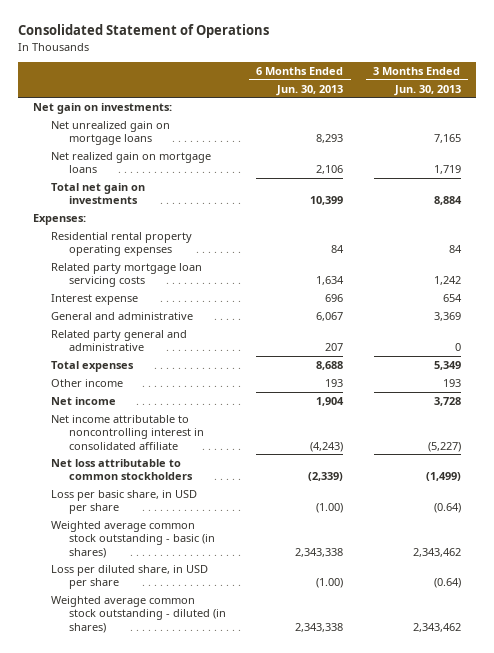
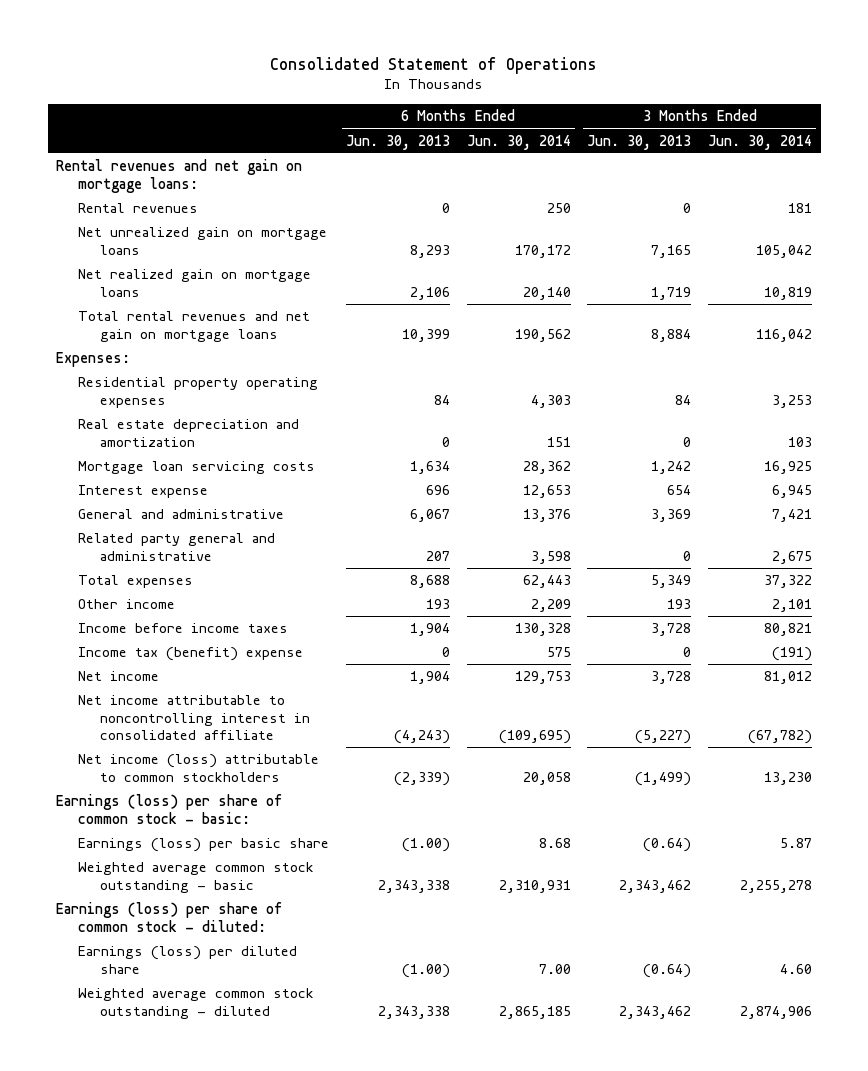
none -> [466,134,571,150] Jun. 30, 2014
none -> [708,134,813,150] Jun. 30, 2014
[33,102,173,114] Net gain on investments: -> [56,159,303,193] Rental revenues and net gain on mortgage loans:
none -> [78,203,199,214] Rental revenues
[51,182,146,205] Total net gain on investments -> [78,311,311,342] Total rental revenues and net gain on mortgage loans
[51,231,193,257] Residential rental property operating expenses -> [78,377,319,408] Residential property operating expenses
none -> [78,419,300,447] Real estate depreciation and amortization
[51,262,203,288] Related party mortgage loan servicing costs -> [78,461,316,475] Mortgage loan servicing costs
none -> [78,623,289,634] Income before income taxes
none -> [78,647,304,662] Income tax (benefit) expense
[51,458,193,481] Net loss attributable to common stockholders -> [78,754,320,782] Net income (loss) attributable to common stockholders
none -> [56,794,283,824] Earnings (loss) per share of common stock - basic:
[51,489,198,515] Loss per basic share, in USD per share -> [78,838,330,853] Earnings (loss) per basic share
[51,520,215,558] Weighted average common stock outstanding - basic (in shares) -> [78,862,315,893] Weighted average common stock outstanding - basic
none -> [56,902,283,932] Earnings (loss) per share of common stock - diluted:
[51,564,209,590] Loss per diluted share, in USD per share -> [78,946,298,974] Earnings (loss) per diluted share
[51,595,226,633] Weighted average common stock outstanding - diluted (in shares) -> [78,988,315,1019] Weighted average common stock outstanding - diluted

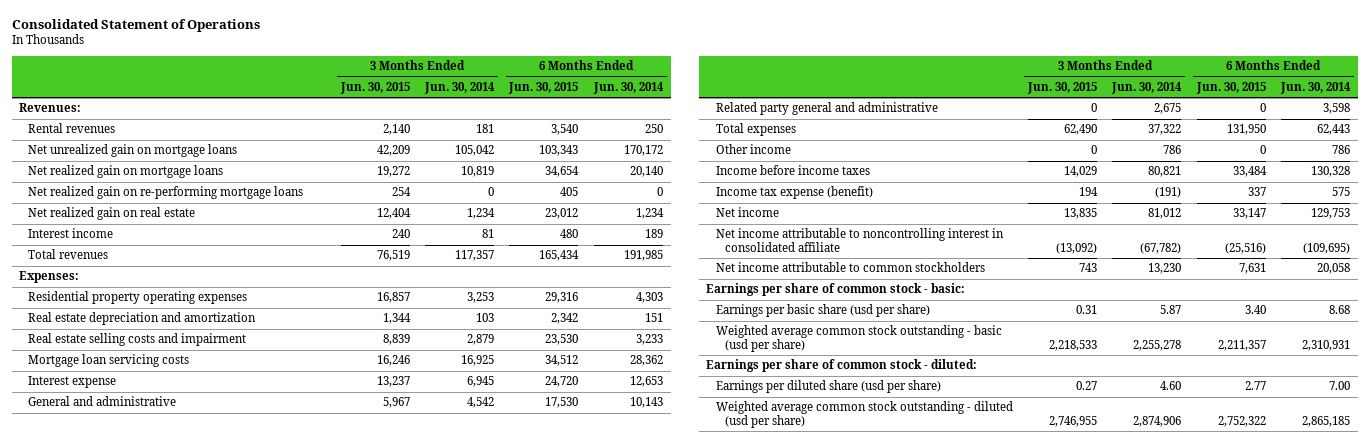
[345,134,450,150] Jun. 30, 2013 -> none
[587,134,692,150] Jun. 30, 2013 -> none
none -> [339,81,410,94] Jun. 30, 2015
none -> [508,81,579,94] Jun. 30, 2015
[56,159,303,193] Rental revenues and net gain on mortgage loans: -> [19,103,82,113] Revenues:
none -> [28,186,304,200] Net realized gain on re-performing mortgage loans
none -> [28,207,196,221] Net realized gain on real estate
none -> [28,228,114,239] Interest income
[78,311,311,342] Total rental revenues and net gain on mortgage loans -> [28,249,109,260] Total revenues
[514,328,571,342] 190,562 -> [623,250,663,262] 191,985
[756,328,813,342] 116,042 -> [455,250,495,262] 117,357
none -> [28,333,247,347] Real estate selling costs and impairment
[522,509,571,523] 13,376 -> [629,397,663,409] 10,143
[772,509,813,523] 7,421 -> [467,397,495,409] 4,542
[530,599,571,613] 2,209 -> [1331,145,1350,155] 786
[772,599,813,613] 2,101 -> [1163,145,1182,155] 786
[78,647,304,662] Income tax (benefit) expense -> [715,186,873,200] Income tax expense (benefit)
[78,754,320,782] Net income (loss) attributable to common stockholders -> [715,262,985,273] Net income attributable to common stockholders
[56,794,283,824] Earnings (loss) per share of common stock - basic: -> [706,283,966,297] Earnings per share of common stock - basic:
[78,838,330,853] Earnings (loss) per basic share -> [715,304,930,318] Earnings per basic share (usd per share)
[78,862,315,893] Weighted average common stock outstanding - basic -> [715,325,1002,352] Weighted average common stock outstanding - basic (usd per share)
[56,902,283,932] Earnings (loss) per share of common stock - diluted: -> [706,359,978,373] Earnings per share of common stock - diluted:
[78,946,298,974] Earnings (loss) per diluted share -> [715,380,941,394] Earnings per diluted share (usd per share)
[78,988,315,1019] Weighted average common stock outstanding - diluted -> [715,401,1013,428] Weighted average common stock outstanding - diluted (usd per share)

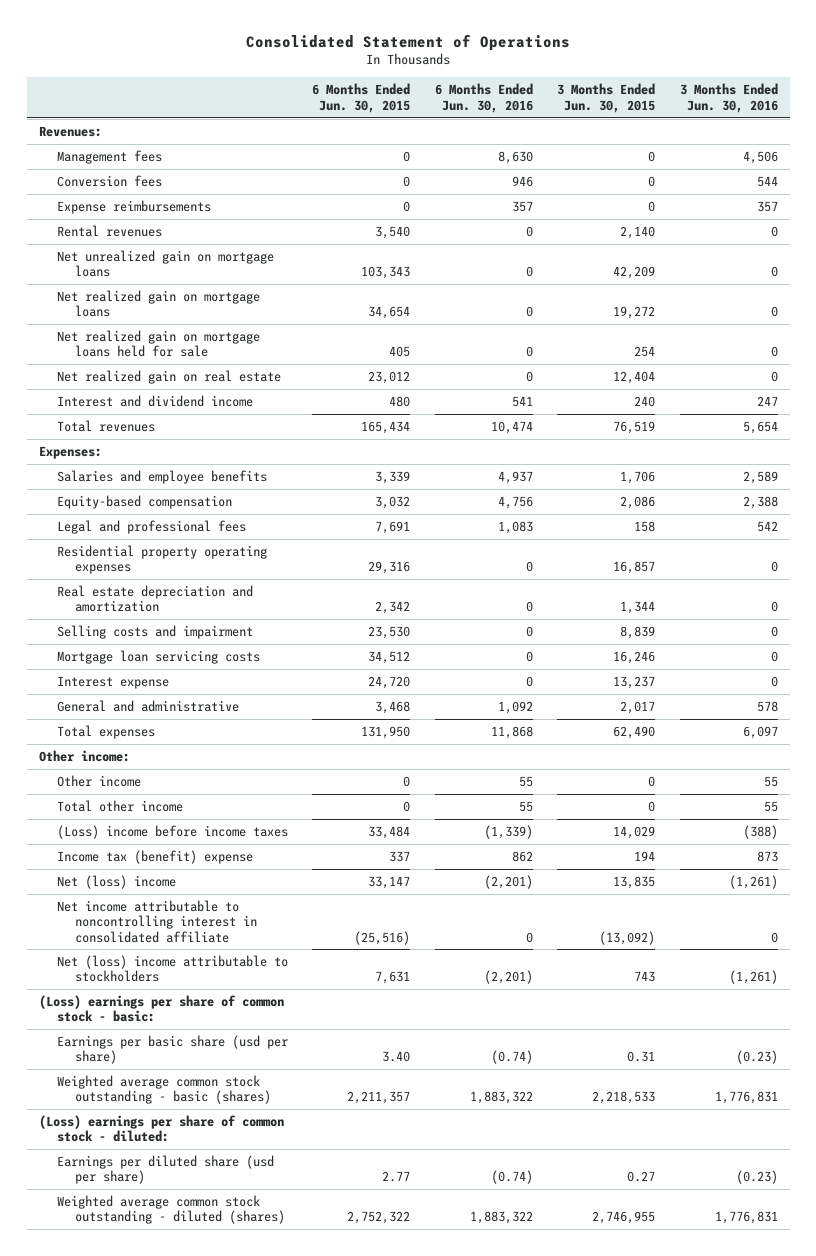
[424,81,496,94] Jun. 30, 2014 -> none
[592,81,664,94] Jun. 30, 2014 -> none
none -> [434,83,533,113] 6 Months Ended Jun. 30, 2016
none -> [679,83,778,113] 3 Months Ended Jun. 30, 2016
none -> [56,149,162,164] Management fees
none -> [56,174,162,187] Conversion fees
none -> [56,199,211,214] Expense reimbursements
[28,186,304,200] Net realized gain on re-performing mortgage loans -> [56,329,260,358] Net realized gain on mortgage loans held for sale
[28,228,114,239] Interest income -> [56,394,253,407] Interest and dividend income
none -> [56,469,267,484] Salaries and employee benefits
none -> [56,494,232,509] Equity-based compensation
none -> [56,519,246,534] Legal and professional fees
[28,333,247,347] Real estate selling costs and impairment -> [56,624,253,639] Selling costs and impairment
[715,102,938,116] Related party general and administrative -> none
[382,397,410,409] 5,967 -> [620,700,656,714] 2,017
[545,397,579,409] 17,530 -> [375,700,411,714] 3,468
none -> [38,749,130,762] Other income:
none -> [56,799,183,812] Total other income
[715,165,870,176] Income before income taxes -> [56,824,288,839] (Loss) income before income taxes
[715,186,873,200] Income tax expense (benefit) -> [56,849,253,864] Income tax (benefit) expense
[715,207,779,218] Net income -> [56,874,176,889] Net (loss) income
[715,262,985,273] Net income attributable to common stockholders -> [56,954,288,983] Net (loss) income attributable to stockholders
[706,283,966,297] Earnings per share of common stock - basic: -> [38,994,284,1023] (Loss) earnings per share of common stock - basic:
[715,325,1002,352] Weighted average common stock outstanding - basic (usd per share) -> [56,1074,272,1105] Weighted average common stock outstanding - basic (shares)
[706,359,978,373] Earnings per share of common stock - diluted: -> [38,1114,284,1143] (Loss) earnings per share of common stock - diluted:
[715,401,1013,428] Weighted average common stock outstanding - diluted (usd per share) -> [56,1194,286,1225] Weighted average common stock outstanding - diluted (shares)

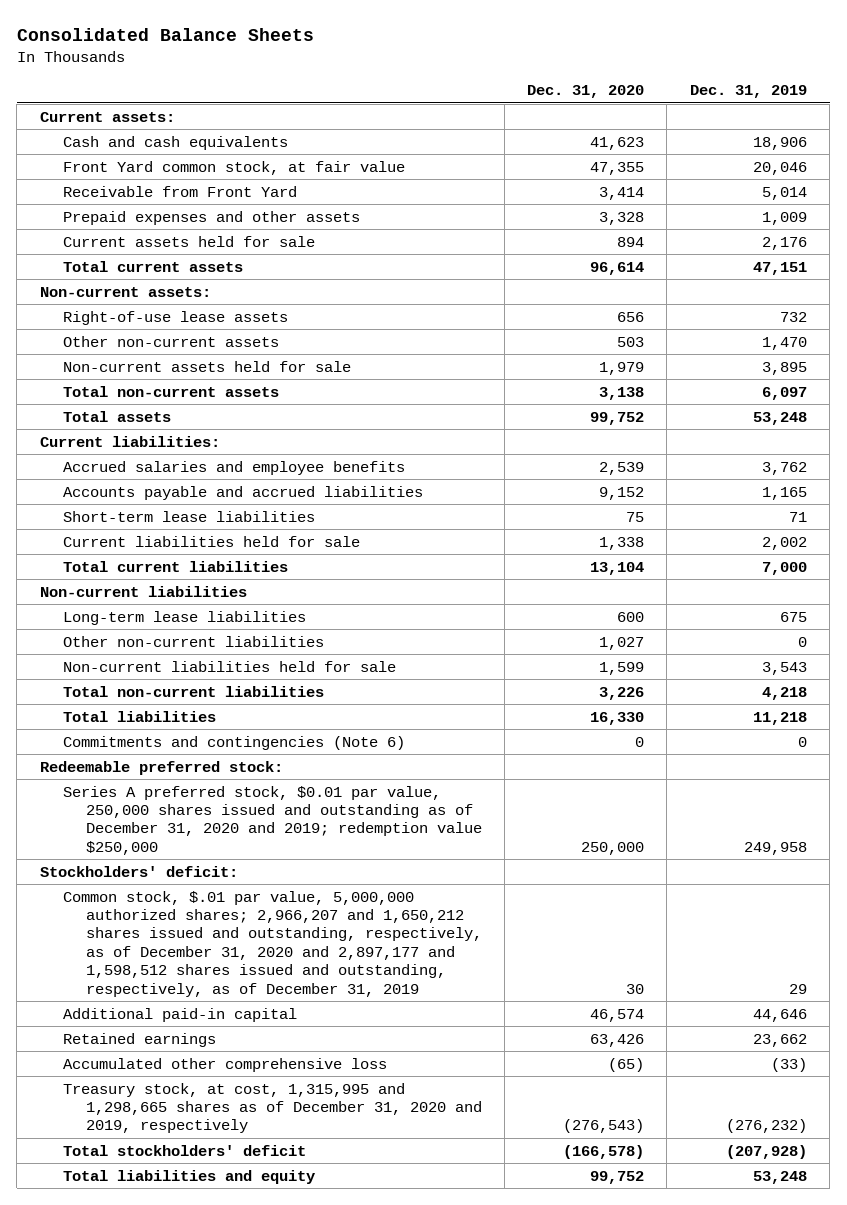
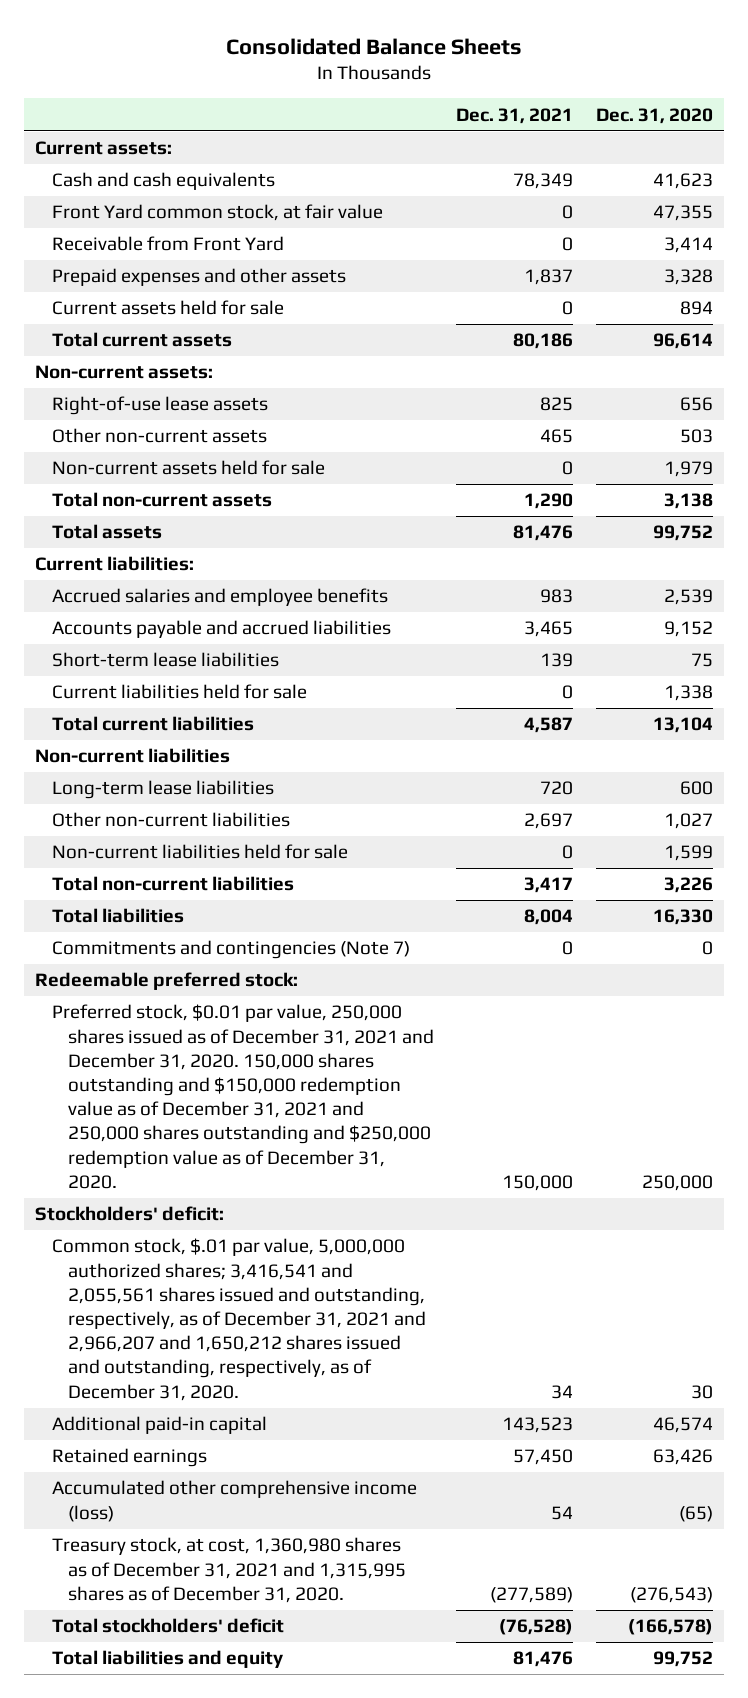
[689,85,807,99] Dec. 31, 2019 -> none
none -> [456,107,574,124] Dec. 31, 2021
[62,735,405,750] Commitments and contingencies (Note 6) -> [51,940,410,960] Commitments and contingencies (Note 7)
[62,785,482,855] Series A preferred stock, $0.01 par value, 250,000 shares issued and outstanding as of December 31, 2020 and 2019; redemption value $250,000 -> [51,1004,434,1189] Preferred stock, $0.01 par value, 250,000 shares issued as of December 31, 2021 and December 31, 2020. 150,000 shares outstanding and $150,000 redemption value as of December 31, 2021 and 250,000 shares outstanding and $250,000 redemption value as of December 31, 2020.
[62,890,482,997] Common stock, $.01 par value, 5,000,000 authorized shares; 2,966,207 and 1,650,212 shares issued and outstanding, respectively, as of December 31, 2020 and 2,897,177 and 1,598,512 shares issued and outstanding, respectively, as of December 31, 2019 -> [51,1238,426,1401] Common stock, $.01 par value, 5,000,000 authorized shares; 3,416,541 and 2,055,561 shares issued and outstanding, respectively, as of December 31, 2021 and 2,966,207 and 1,650,212 shares issued and outstanding, respectively, as of December 31, 2020.
[62,1057,387,1072] Accumulated other comprehensive loss -> [51,1480,417,1522] Accumulated other comprehensive income (loss)
[62,1082,482,1134] Treasury stock, at cost, 1,315,995 and 1,298,665 shares as of December 31, 2020 and 2019, respectively -> [51,1537,406,1603] Treasury stock, at cost, 1,360,980 shares as of December 31, 2021 and 1,315,995 shares as of December 31, 2020.

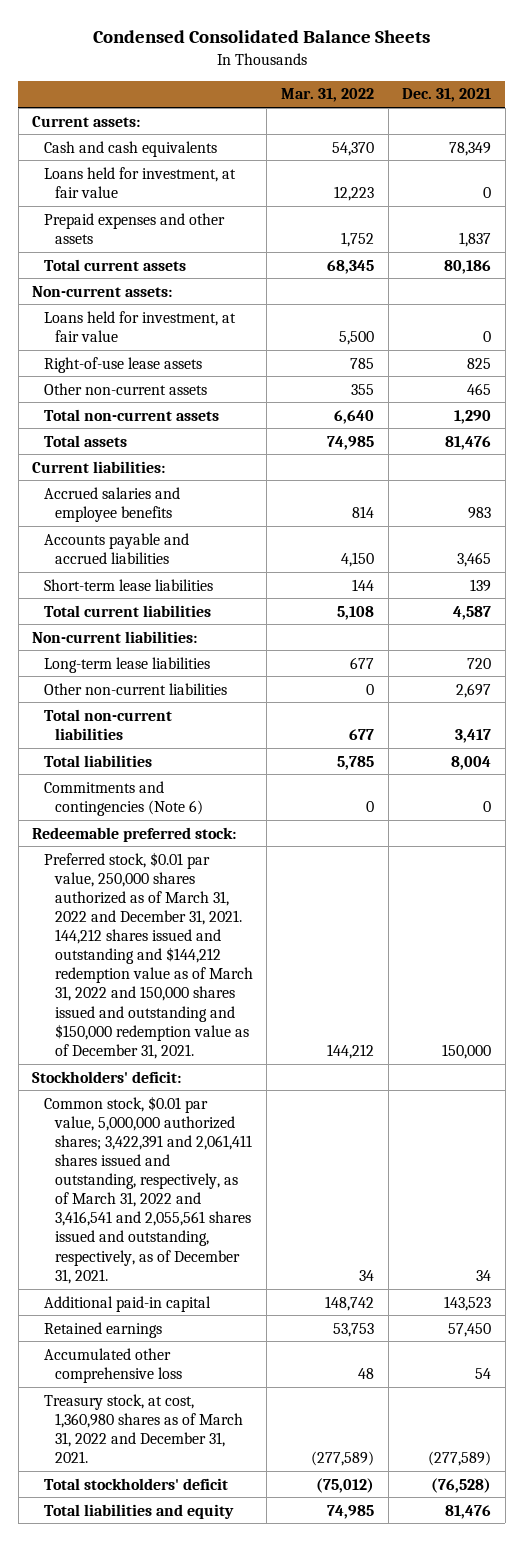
[226,37,523,55] Consolidated Balance Sheets -> [92,30,430,44] Condensed Consolidated Balance Sheets
[596,107,714,124] Dec. 31, 2020 -> none
none -> [280,88,374,103] Mar. 31, 2022
[51,204,383,222] Front Yard common stock, at fair value -> none
[51,236,284,252] Receivable from Front Yard -> none
none -> [43,166,236,198] Loans held for investment, at fair value
[51,300,284,316] Current assets held for sale -> none
none -> [43,310,236,342] Loans held for investment, at fair value
[51,460,325,476] Non-current assets held for sale -> none
[51,684,307,700] Current liabilities held for sale -> none
[35,748,231,764] Non-current liabilities -> [32,630,198,643] Non-current liabilities:
[51,844,348,860] Non-current liabilities held for sale -> none
[51,940,410,960] Commitments and contingencies (Note 7) -> [43,780,203,816] Commitments and contingencies (Note 6)
[51,1004,434,1189] Preferred stock, $0.01 par value, 250,000 shares issued as of December 31, 2021 and December 31, 2020. 150,000 shares outstanding and $150,000 redemption value as of December 31, 2021 and 250,000 shares outstanding and $250,000 redemption value as of December 31, 2020. -> [43,851,253,1059] Preferred stock, $0.01 par value, 250,000 shares authorized as of March 31, 2022 and December 31, 2021. 144,212 shares issued and outstanding and $144,212 redemption value as of March 31, 2022 and 150,000 shares issued and outstanding and $150,000 redemption value as of December 31, 2021.
[51,1238,426,1401] Common stock, $.01 par value, 5,000,000 authorized shares; 3,416,541 and 2,055,561 shares issued and outstanding, respectively, as of December 31, 2021 and 2,966,207 and 1,650,212 shares issued and outstanding, respectively, as of December 31, 2020. -> [43,1095,252,1284] Common stock, $0.01 par value, 5,000,000 authorized shares; 3,422,391 and 2,061,411 shares issued and outstanding, respectively, as of March 31, 2022 and 3,416,541 and 2,055,561 shares issued and outstanding, respectively, as of December 31, 2021.
[51,1480,417,1522] Accumulated other comprehensive income (loss) -> [43,1347,182,1383] Accumulated other comprehensive loss
[51,1537,406,1603] Treasury stock, at cost, 1,360,980 shares as of December 31, 2021 and 1,315,995 shares as of December 31, 2020. -> [43,1393,243,1464] Treasury stock, at cost, 1,360,980 shares as of March 31, 2022 and December 31, 2021.

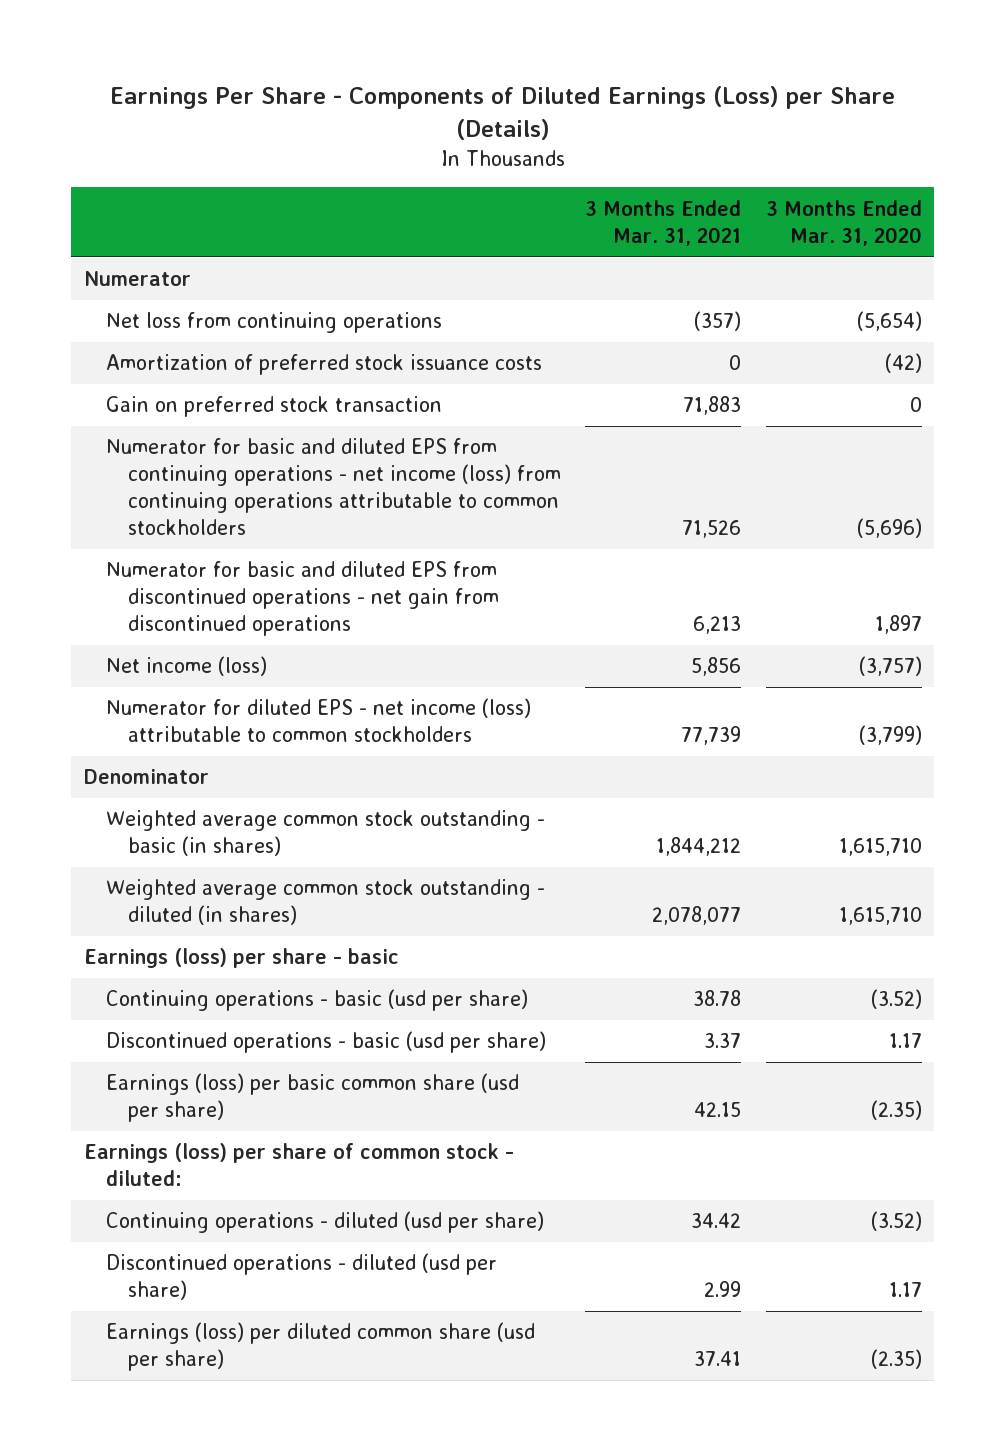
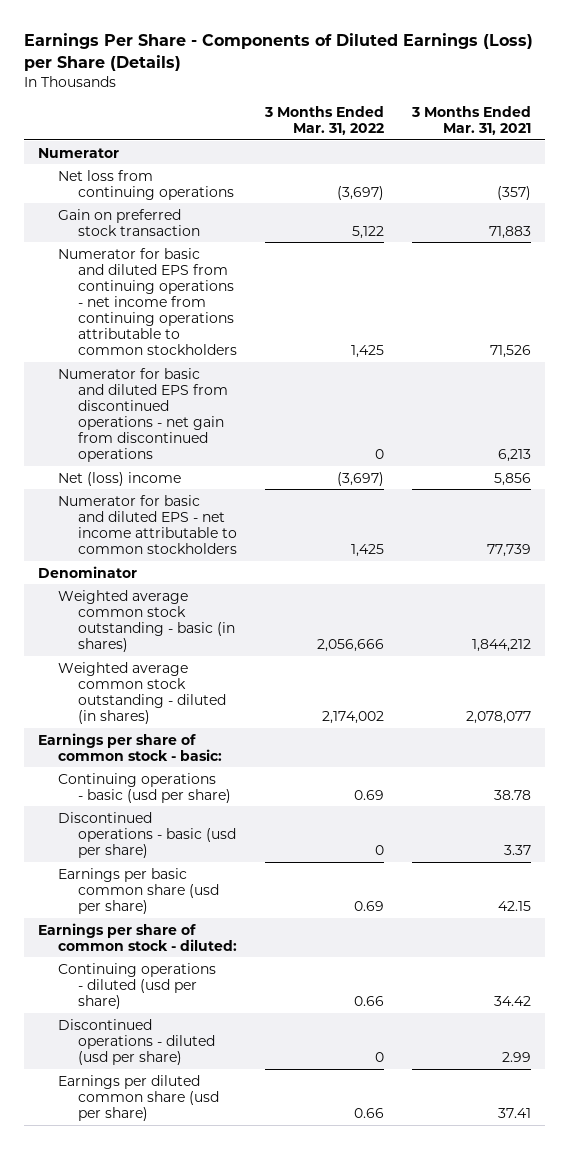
[765,199,922,246] 3 Months Ended Mar. 31, 2020 -> none
none -> [264,106,385,136] 3 Months Ended Mar. 31, 2022
[105,354,542,376] Amortization of preferred stock issuance costs -> none
[105,438,562,536] Numerator for basic and diluted EPS from continuing operations - net income (loss) from continuing operations attributable to common stockholders -> [58,247,237,356] Numerator for basic and diluted EPS from continuing operations - net income from continuing operations attributable to common stockholders
[105,656,267,677] Net income (loss) -> [58,471,182,486] Net (loss) income
[105,698,531,743] Numerator for diluted EPS - net income (loss) attributable to common stockholders -> [58,494,237,554] Numerator for basic and diluted EPS - net income attributable to common stockholders
[83,948,399,969] Earnings (loss) per share - basic -> [38,732,223,761] Earnings per share of common stock - basic:
[105,1073,519,1123] Earnings (loss) per basic common share (usd per share) -> [58,867,219,914] Earnings per basic common share (usd per share)
[83,1143,514,1187] Earnings (loss) per share of common stock - diluted: -> [38,922,238,951] Earnings per share of common stock - diluted:
[105,1322,535,1372] Earnings (loss) per diluted common share (usd per share) -> [58,1074,219,1121] Earnings per diluted common share (usd per share)

